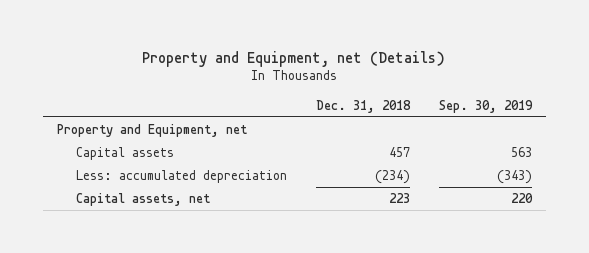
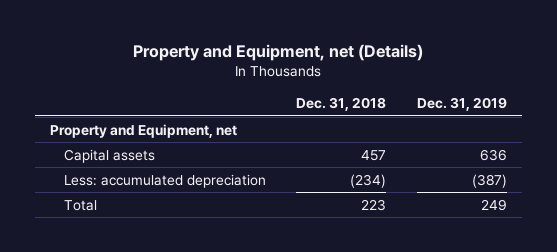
[438,99,533,113] Sep. 30, 2019 -> none
none -> [416,97,507,112] Dec. 31, 2019
[75,193,210,207] Capital assets, net -> [63,199,97,211] Total

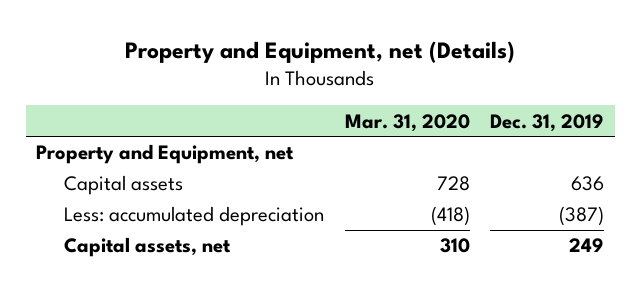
[296,97,387,112] Dec. 31, 2018 -> none
none -> [344,113,470,132] Mar. 31, 2020
[63,199,97,211] Total -> [64,237,232,258] Capital assets, net

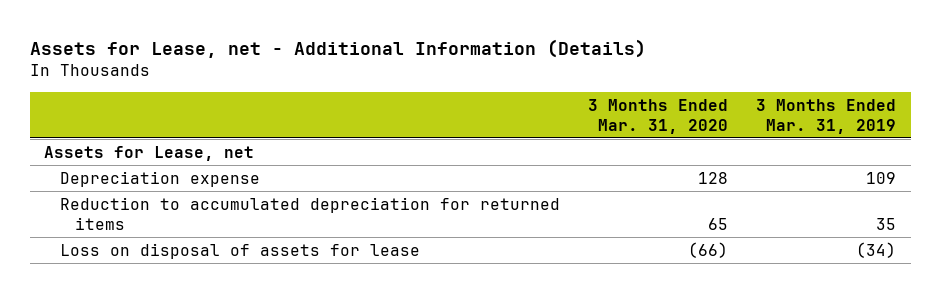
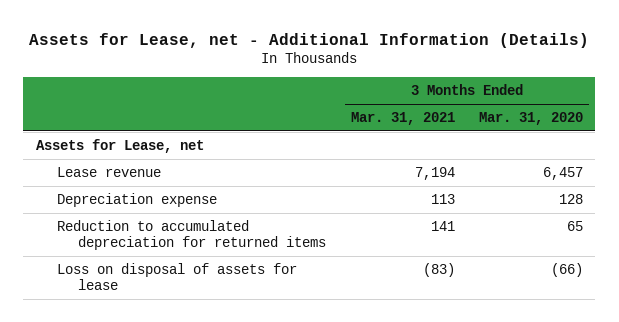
[756,98,897,134] 3 Months Ended Mar. 31, 2019 -> none
none -> [350,112,455,126] Mar. 31, 2021
none -> [56,166,161,177] Lease revenue

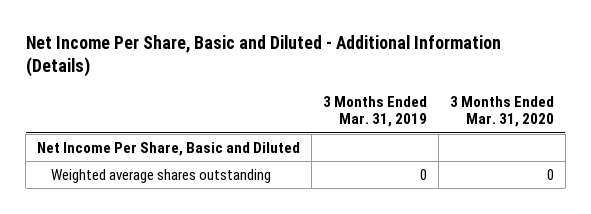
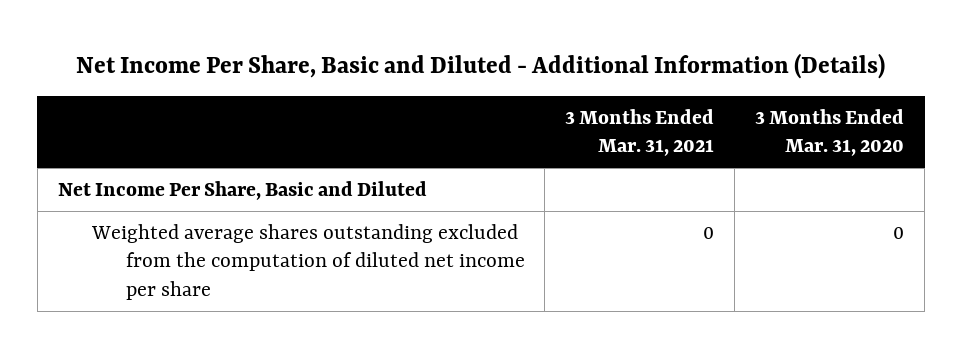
[322,95,427,128] 3 Months Ended Mar. 31, 2019 -> none
none -> [565,109,715,157] 3 Months Ended Mar. 31, 2021
[50,169,271,184] Weighted average shares outstanding -> [90,223,525,300] Weighted average shares outstanding excluded from the computation of diluted net income per share

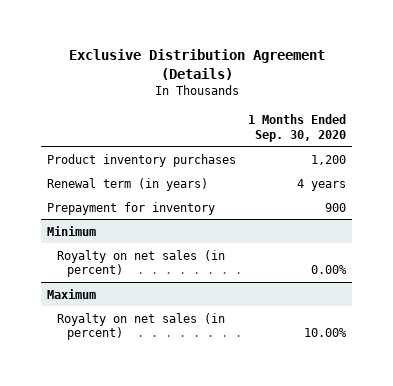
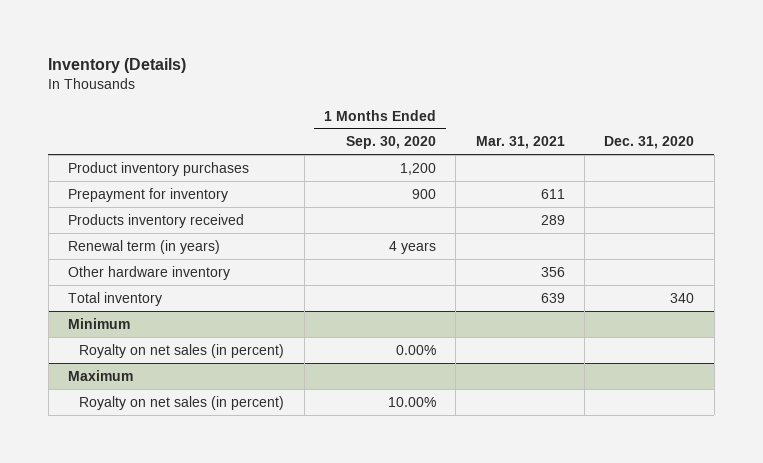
[68,48,325,80] Exclusive Distribution Agreement (Details) -> [48,58,187,74] Inventory (Details)
none -> [475,136,565,150] Mar. 31, 2021
none -> [604,136,695,150] Dec. 31, 2020
none -> [68,213,245,228] Products inventory received
[46,177,208,191] Renewal term (in years) -> [68,239,221,254] Renewal term (in years)
none -> [68,265,231,280] Other hardware inventory
none -> [68,291,163,306] Total inventory

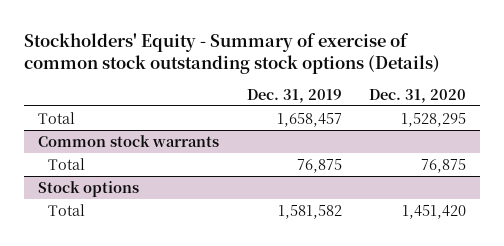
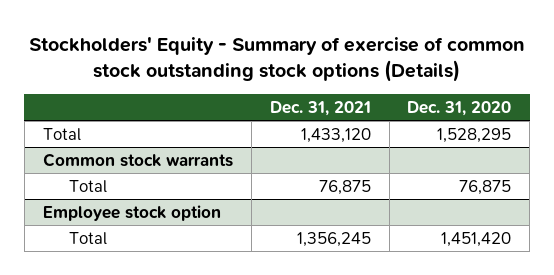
[246,88,342,103] Dec. 31, 2019 -> none
none -> [269,100,371,116] Dec. 31, 2021
[38,180,140,197] Stock options -> [42,204,221,221] Employee stock option

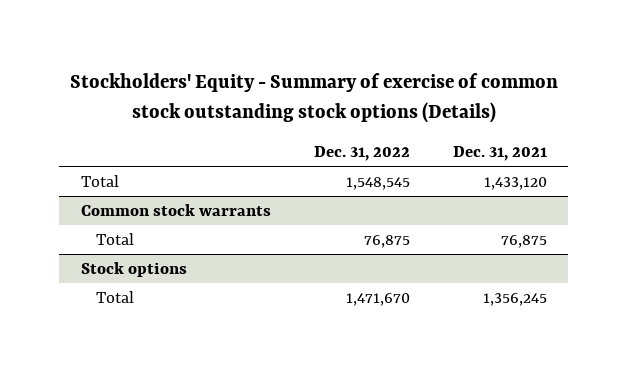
[407,100,512,116] Dec. 31, 2020 -> none
none -> [313,145,410,161] Dec. 31, 2022
[42,204,221,221] Employee stock option -> [80,262,187,278] Stock options

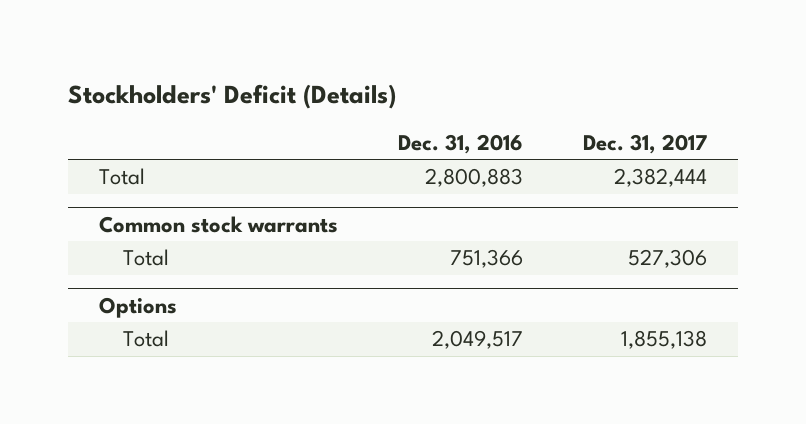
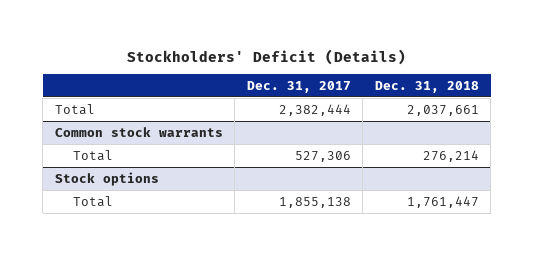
[397,134,523,155] Dec. 31, 2016 -> none
none -> [374,80,479,93] Dec. 31, 2018
[98,296,177,318] Options -> [54,171,159,186] Stock options

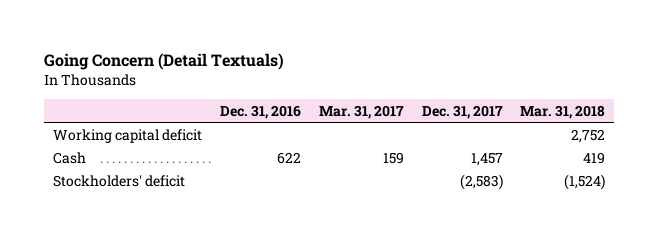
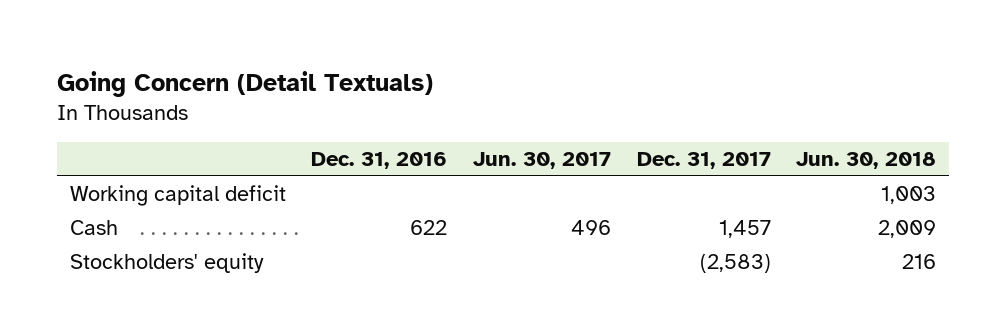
[318,104,404,119] Mar. 31, 2017 -> none
[520,104,606,119] Mar. 31, 2018 -> none
none -> [473,152,612,170] Jun. 30, 2017
none -> [796,152,937,170] Jun. 30, 2018
[53,174,186,187] Stockholders' deficit -> [69,253,264,274] Stockholders' equity

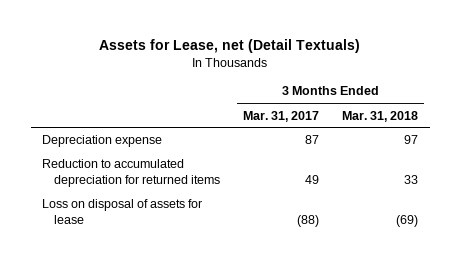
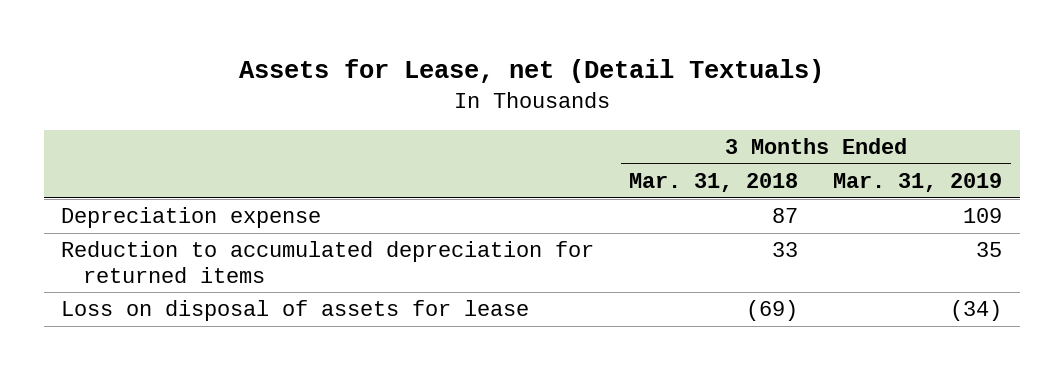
[243,110,320,122] Mar. 31, 2017 -> none
none -> [833,173,1003,193] Mar. 31, 2019
[404,135,419,145] 97 -> [772,208,799,224] 87

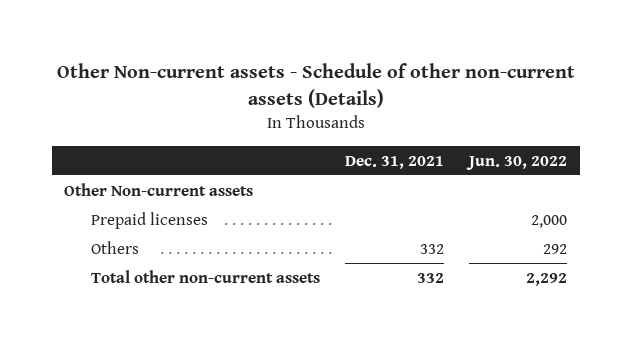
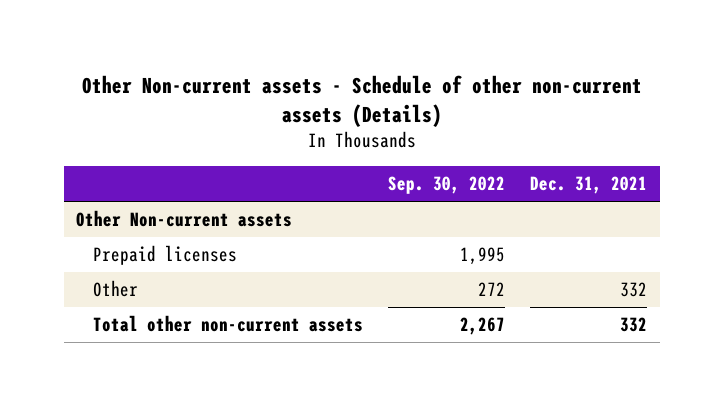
[466,155,568,170] Jun. 30, 2022 -> none
none -> [387,176,505,195] Sep. 30, 2022
[90,240,139,254] Others -> [92,280,138,298] Other

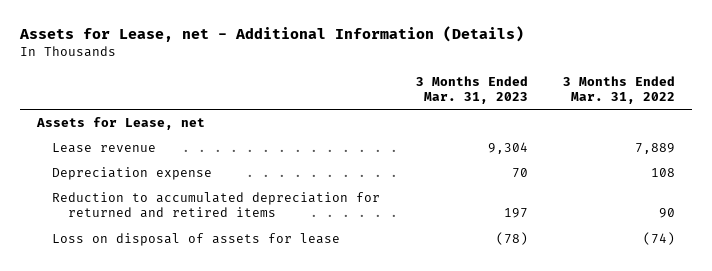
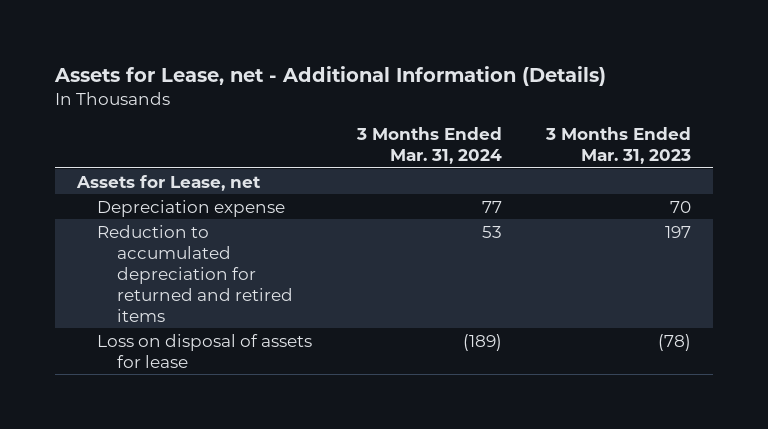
[562,75,675,105] 3 Months Ended Mar. 31, 2022 -> none
none -> [355,127,502,165] 3 Months Ended Mar. 31, 2024
[52,142,157,153] Lease revenue -> none

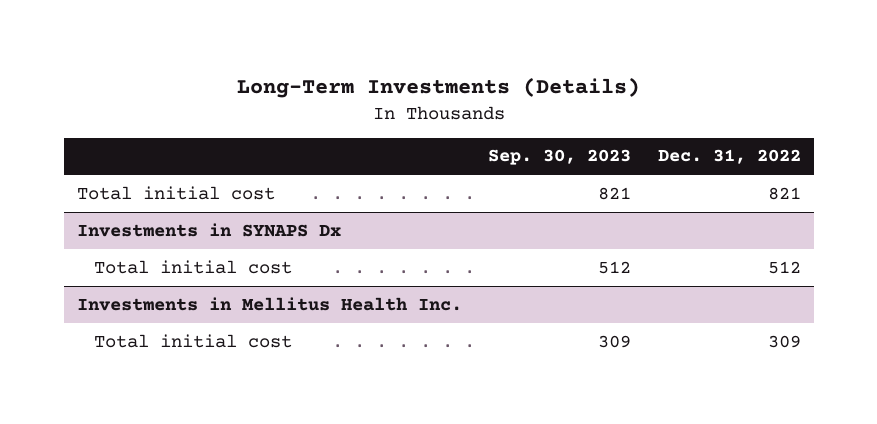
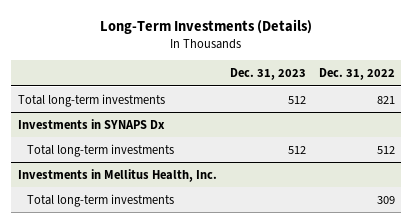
[488,149,632,166] Sep. 30, 2023 -> none
none -> [229,68,306,81] Dec. 31, 2023
[76,185,275,200] Total initial cost -> [17,93,165,107] Total long-term investments
[94,259,293,274] Total initial cost -> [27,143,175,157] Total long-term investments
[76,296,462,311] Investments in Mellitus Health Inc. -> [17,168,217,182] Investments in Mellitus Health, Inc.
[94,333,293,348] Total initial cost -> [27,193,175,207] Total long-term investments

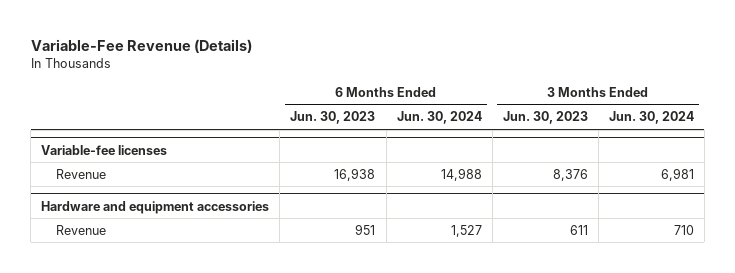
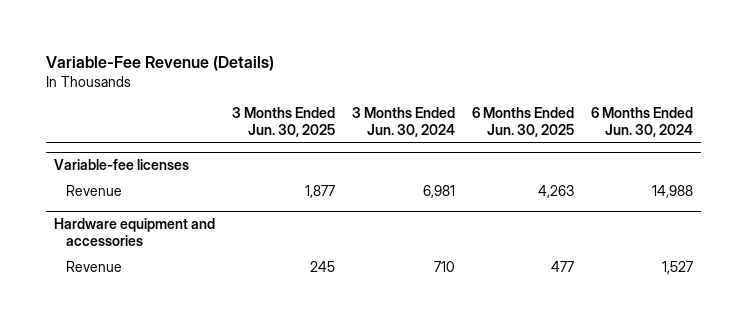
[290,111,376,125] Jun. 30, 2023 -> none
[502,111,588,125] Jun. 30, 2023 -> none
none -> [232,107,336,138] 3 Months Ended Jun. 30, 2025
none -> [471,107,574,138] 6 Months Ended Jun. 30, 2025
[41,200,270,214] Hardware and equipment accessories -> [54,218,216,247] Hardware equipment and accessories

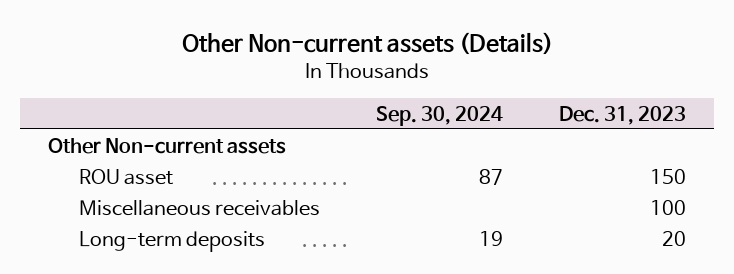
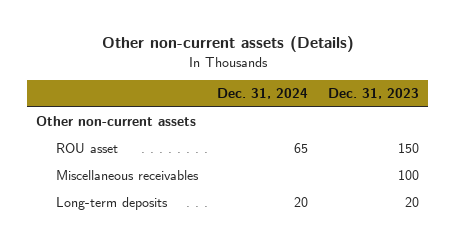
[182,32,554,56] Other Non-current assets (Details) -> [101,36,354,53] Other non-current assets (Details)
[376,105,504,126] Sep. 30, 2024 -> none
none -> [217,88,309,100] Dec. 31, 2024
[48,137,287,154] Other Non-current assets -> [36,116,197,127] Other non-current assets

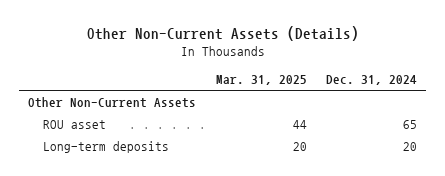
[101,36,354,53] Other non-current assets (Details) -> [86,26,359,42] Other Non-Current Assets (Details)
[327,88,419,100] Dec. 31, 2023 -> none
none -> [215,75,307,86] Mar. 31, 2025
[36,116,197,127] Other non-current assets -> [28,97,197,109] Other Non-Current Assets
[56,170,200,181] Miscellaneous receivables -> none

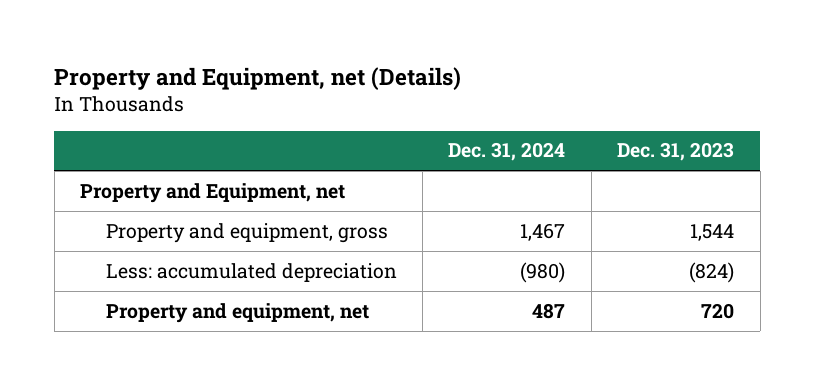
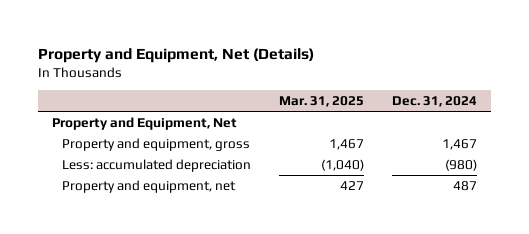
[54,66,462,90] Property and Equipment, net (Details) -> [37,47,314,63] Property and Equipment, Net (Details)
[617,142,735,162] Dec. 31, 2023 -> none
none -> [279,95,365,107] Mar. 31, 2025
[80,182,346,203] Property and Equipment, net -> [52,117,238,131] Property and Equipment, Net

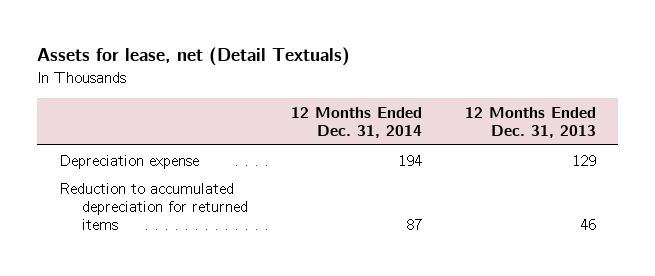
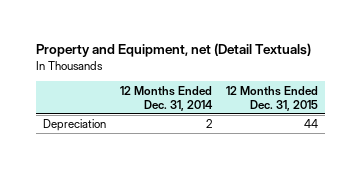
[37,47,351,67] Assets for lease, net (Detail Textuals) -> [36,43,312,58] Property and Equipment, net (Detail Textuals)
[465,106,597,139] 12 Months Ended Dec. 31, 2013 -> none
none -> [226,85,319,111] 12 Months Ended Dec. 31, 2015
[58,182,248,231] Reduction to accumulated depreciation for returned items -> none
[58,154,199,169] Depreciation expense -> [43,119,107,132] Depreciation
[398,154,423,166] 194 -> [206,119,213,129] 2

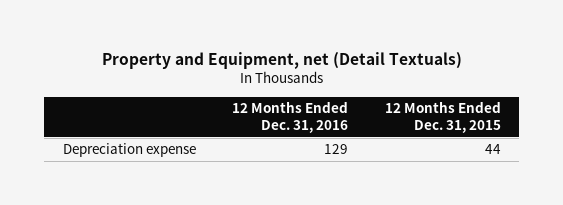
[120,85,214,111] 12 Months Ended Dec. 31, 2014 -> none
none -> [232,101,349,134] 12 Months Ended Dec. 31, 2016
[43,119,107,132] Depreciation -> [62,143,196,158] Depreciation expense

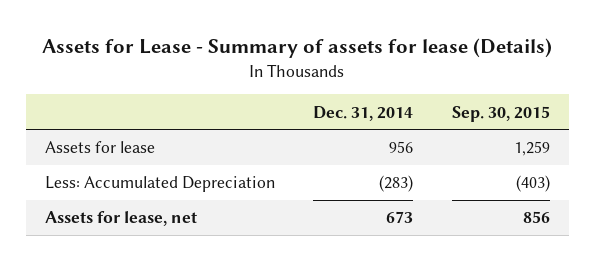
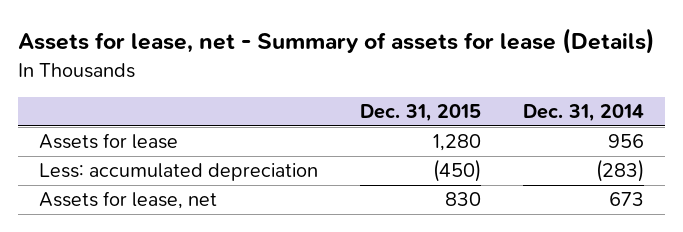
[42,38,553,59] Assets for Lease - Summary of assets for lease (Details) -> [18,28,656,55] Assets for lease, net - Summary of assets for lease (Details)
[451,105,550,122] Sep. 30, 2015 -> none
none -> [360,103,482,122] Dec. 31, 2015
[44,176,275,193] Less: Accumulated Depreciation -> [39,163,319,182] Less: accumulated depreciation

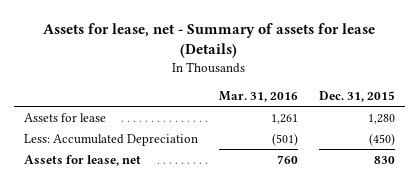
[523,103,645,122] Dec. 31, 2014 -> none
none -> [218,90,298,102] Mar. 31, 2016
[39,163,319,182] Less: accumulated depreciation -> [23,133,198,146] Less: Accumulated Depreciation

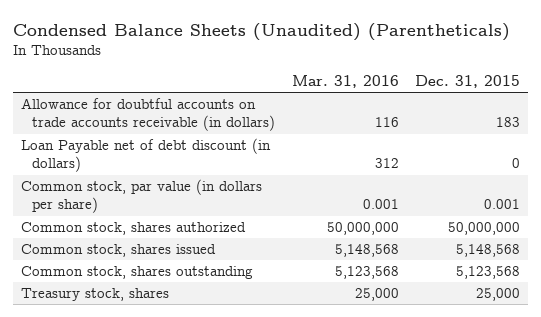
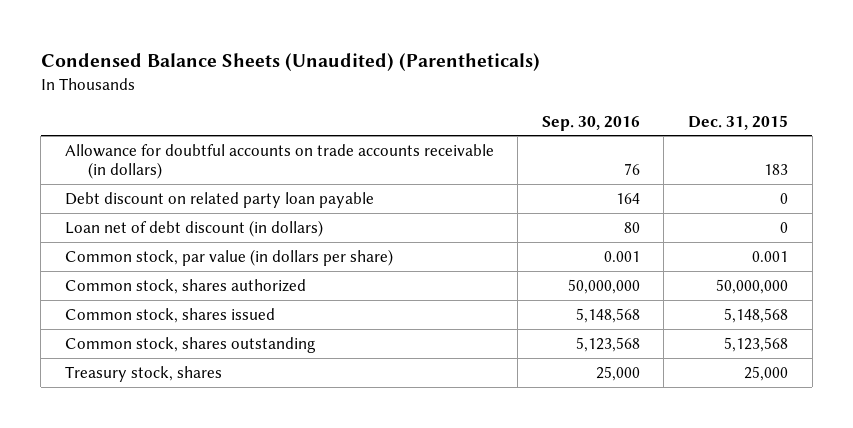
[291,74,399,88] Mar. 31, 2016 -> none
none -> [541,115,640,131] Sep. 30, 2016
none -> [64,191,374,208] Debt discount on related party loan payable
[21,138,272,173] Loan Payable net of debt discount (in dollars) -> [64,219,323,237] Loan net of debt discount (in dollars)

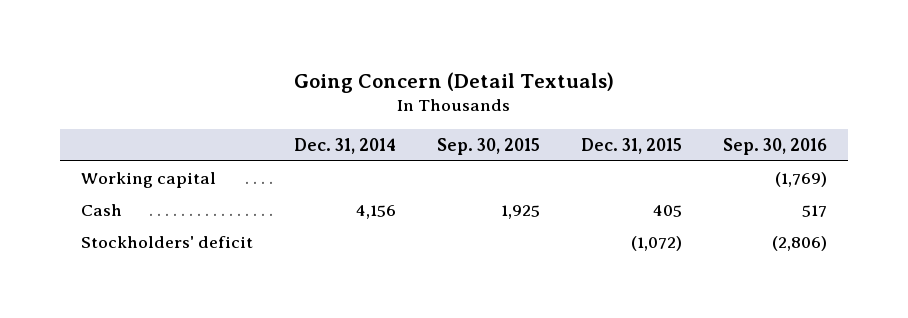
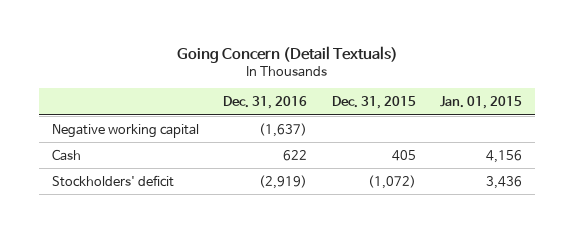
[293,138,396,155] Dec. 31, 2014 -> none
[436,138,540,156] Sep. 30, 2015 -> none
[723,138,828,156] Sep. 30, 2016 -> none
none -> [223,95,308,109] Dec. 31, 2016
none -> [440,95,523,109] Jan. 01, 2015
[80,171,216,188] Working capital -> [51,123,199,138] Negative working capital

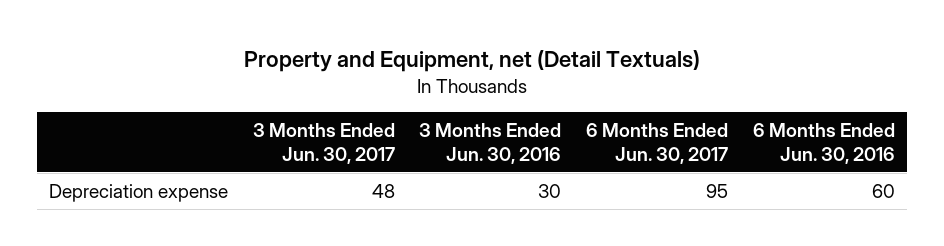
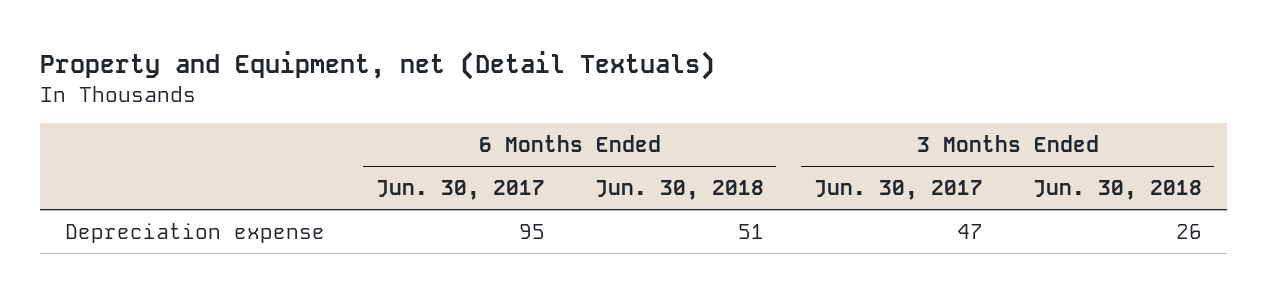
[419,122,562,164] 3 Months Ended Jun. 30, 2016 -> none
[752,122,895,164] 6 Months Ended Jun. 30, 2016 -> none
none -> [594,180,764,201] Jun. 30, 2018
none -> [1032,180,1202,201] Jun. 30, 2018
[371,183,395,198] 48 -> [956,223,983,239] 47

